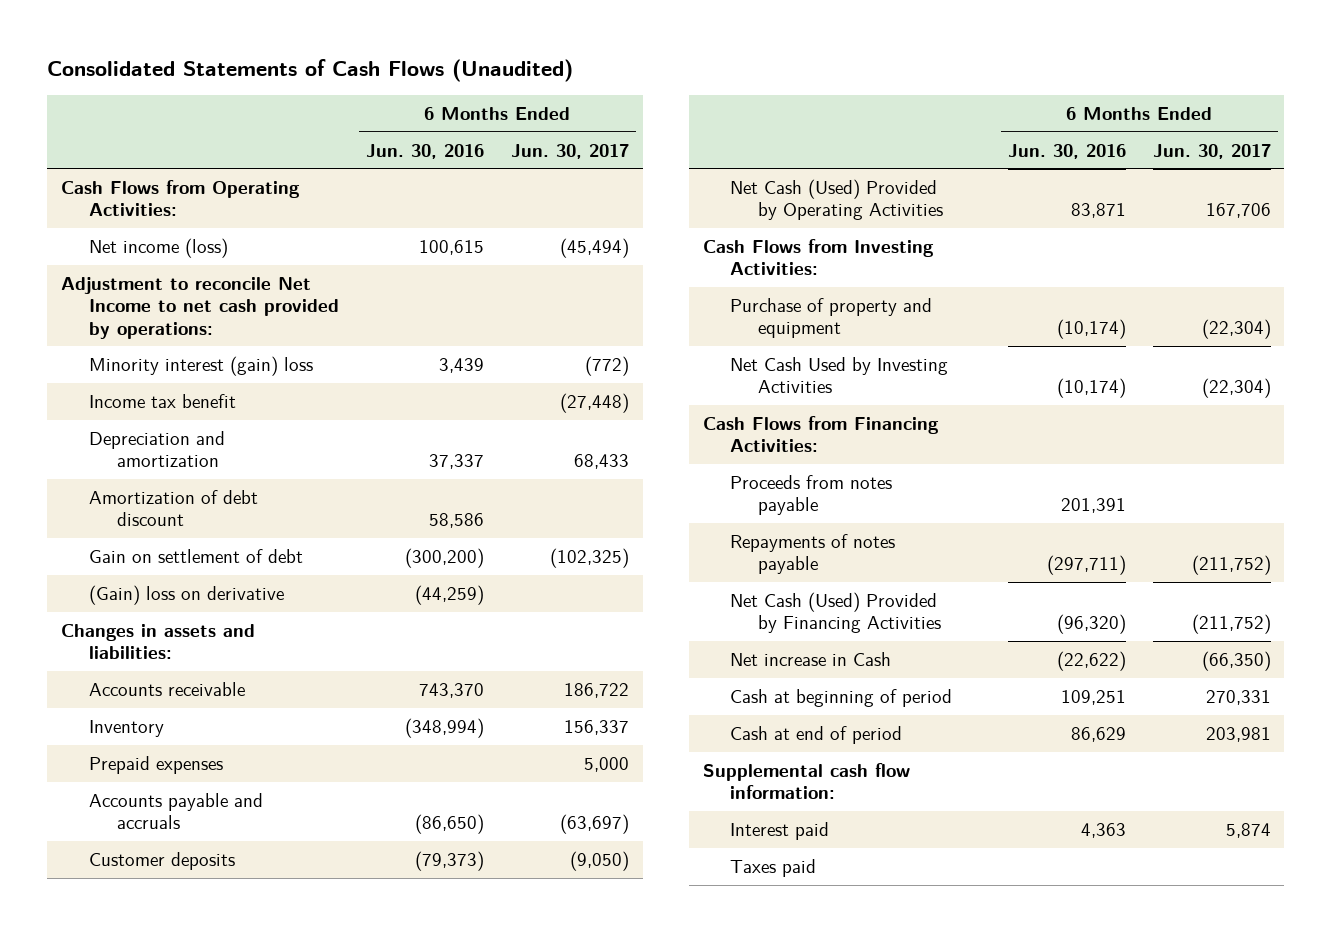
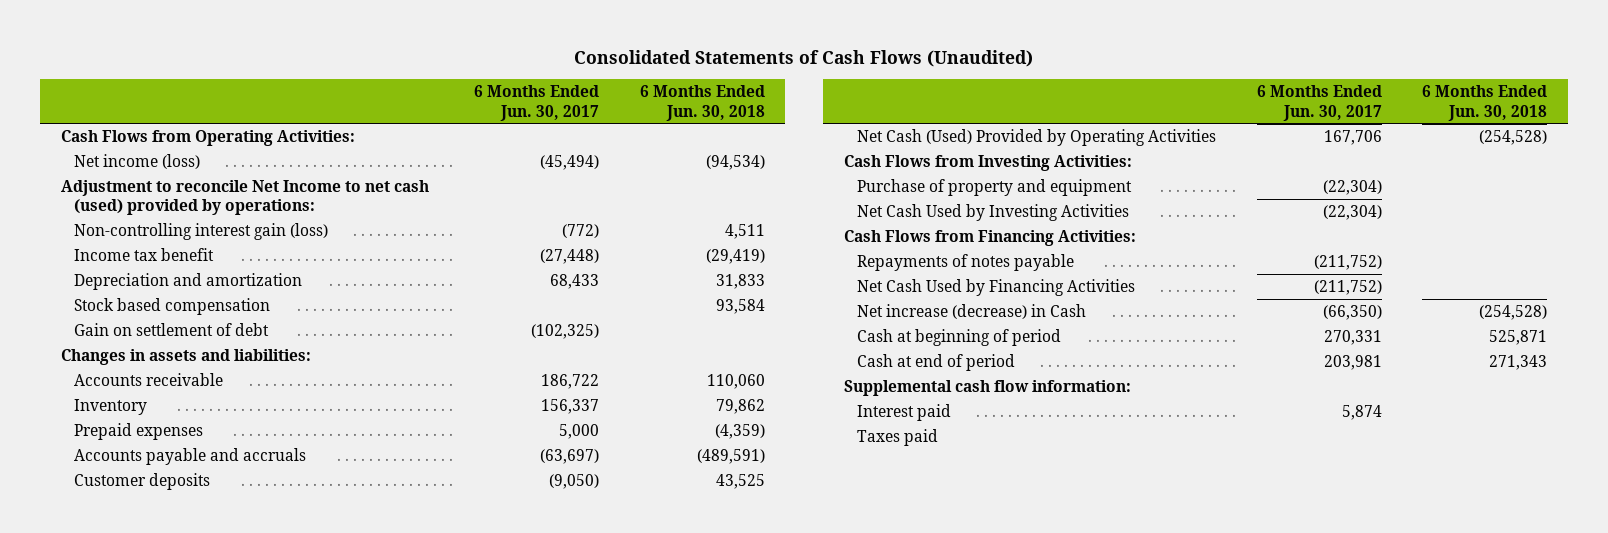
[365,143,484,159] Jun. 30, 2016 -> none
none -> [639,85,765,121] 6 Months Ended Jun. 30, 2018
[60,276,339,339] Adjustment to reconcile Net Income to net cash provided by operations: -> [60,179,429,216] Adjustment to reconcile Net Income to net cash (used) provided by operations:
[88,355,313,376] Minority interest (gain) loss -> [73,222,328,240] Non-controlling interest gain (loss)
[88,489,258,527] Amortization of debt discount -> none
none -> [73,297,270,315] Stock based compensation
[88,584,284,605] (Gain) loss on derivative -> none
[730,474,893,516] Proceeds from notes payable -> none
[730,591,942,634] Net Cash (Used) Provided by Financing Activities -> [856,278,1135,296] Net Cash Used by Financing Activities
[730,651,892,666] Net increase in Cash -> [856,303,1086,319] Net increase (decrease) in Cash

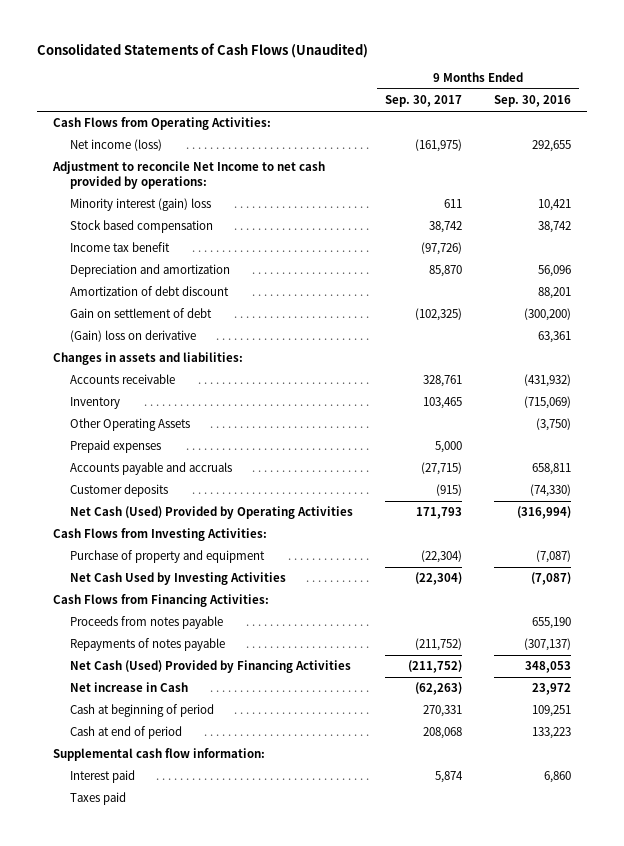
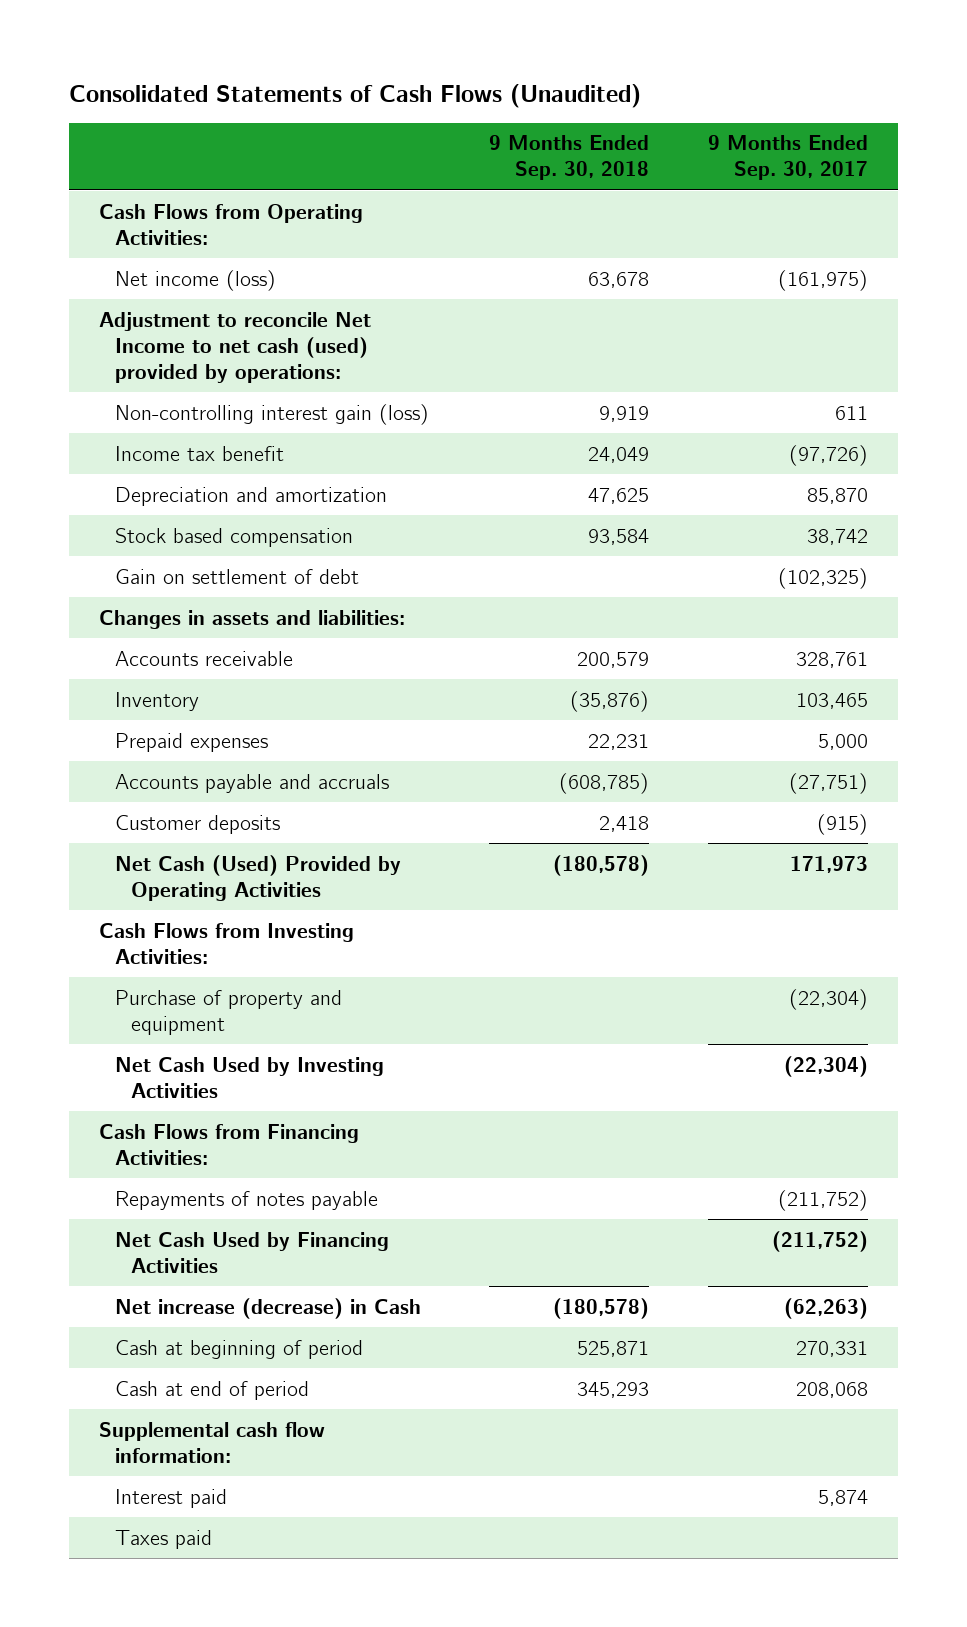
[493,95,571,108] Sep. 30, 2016 -> none
none -> [488,135,649,181] 9 Months Ended Sep. 30, 2018
[52,161,326,189] Adjustment to reconcile Net Income to net cash provided by operations: -> [98,311,371,383] Adjustment to reconcile Net Income to net cash (used) provided by operations:
[69,198,211,212] Minority interest (gain) loss -> [114,403,429,425] Non-controlling interest gain (loss)
[69,286,229,297] Amortization of debt discount -> none
[69,220,213,234] Stock based compensation -> [114,527,353,547] Stock based compensation
[69,330,196,343] (Gain) loss on derivative -> none
[69,418,190,432] Other Operating Assets -> none
[420,462,462,476] (27,715) -> [789,772,869,794] (27,751)
[415,507,462,520] 171,793 -> [790,855,869,873] 171,973
[69,616,223,630] Proceeds from notes payable -> none
[69,660,351,674] Net Cash (Used) Provided by Financing Activities -> [114,1231,389,1273] Net Cash Used by Financing Activities
[69,682,188,693] Net increase in Cash -> [114,1297,421,1319] Net increase (decrease) in Cash

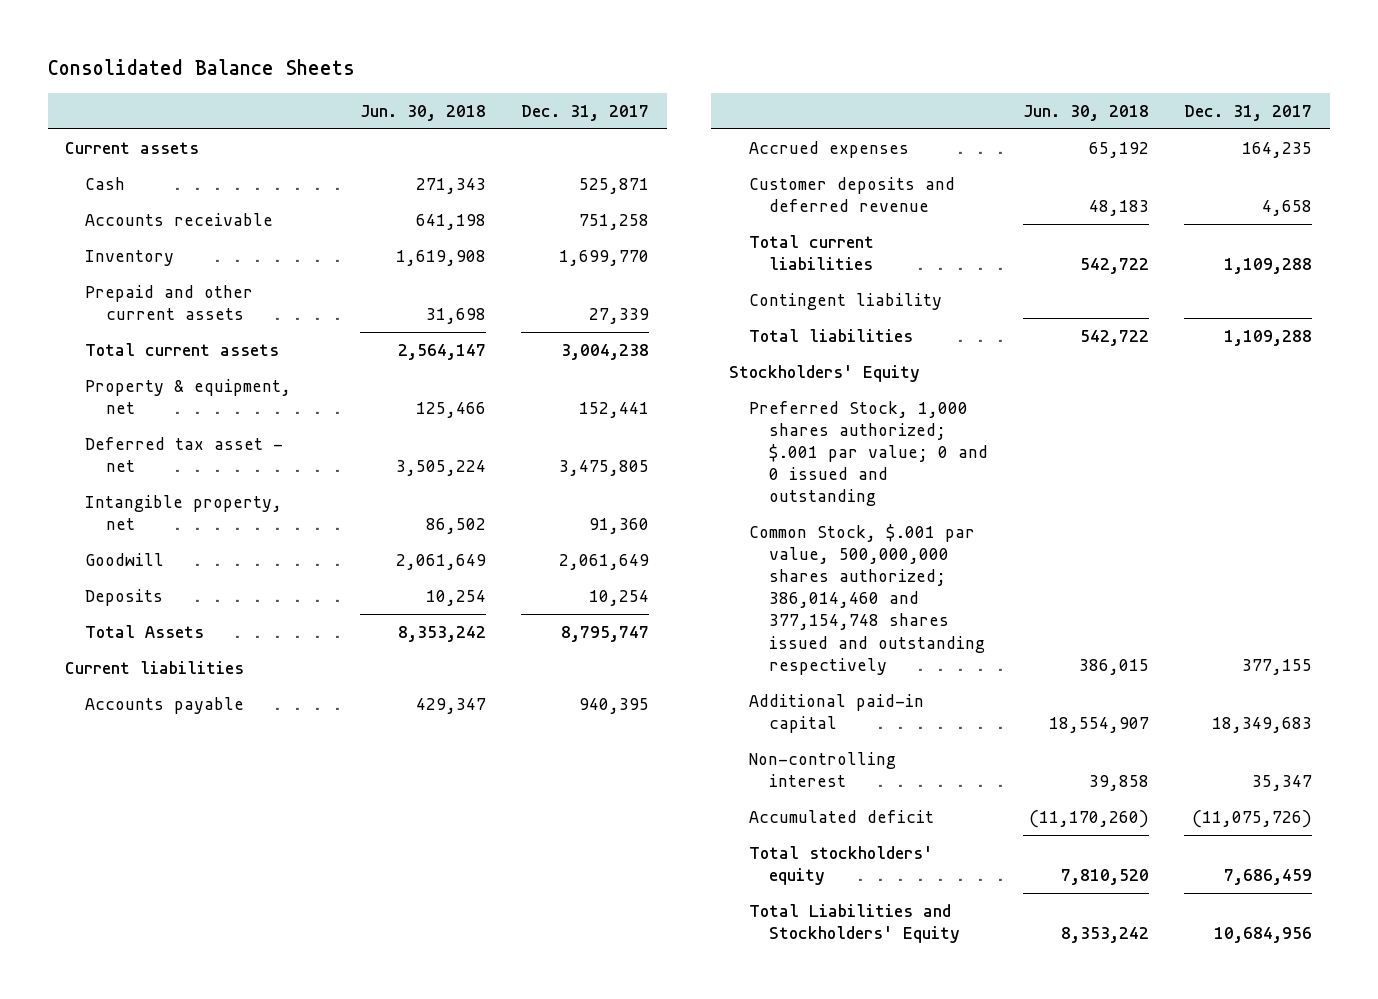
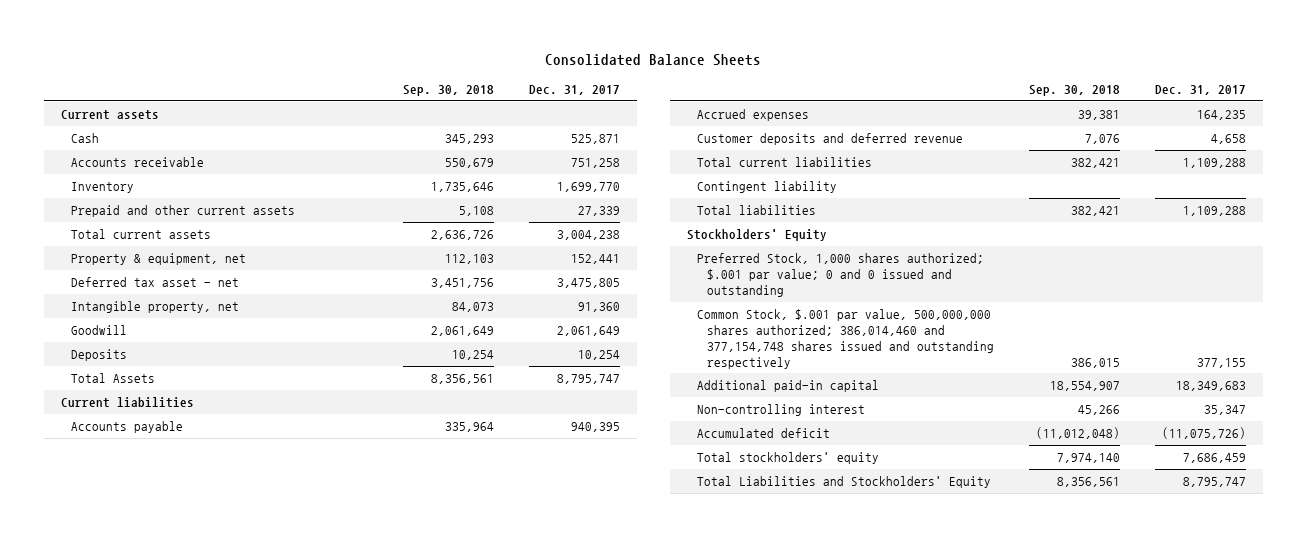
[359,104,486,121] Jun. 30, 2018 -> none
none -> [402,85,494,97] Sep. 30, 2018
[1214,927,1313,944] 10,684,956 -> [1182,477,1246,488] 8,795,747

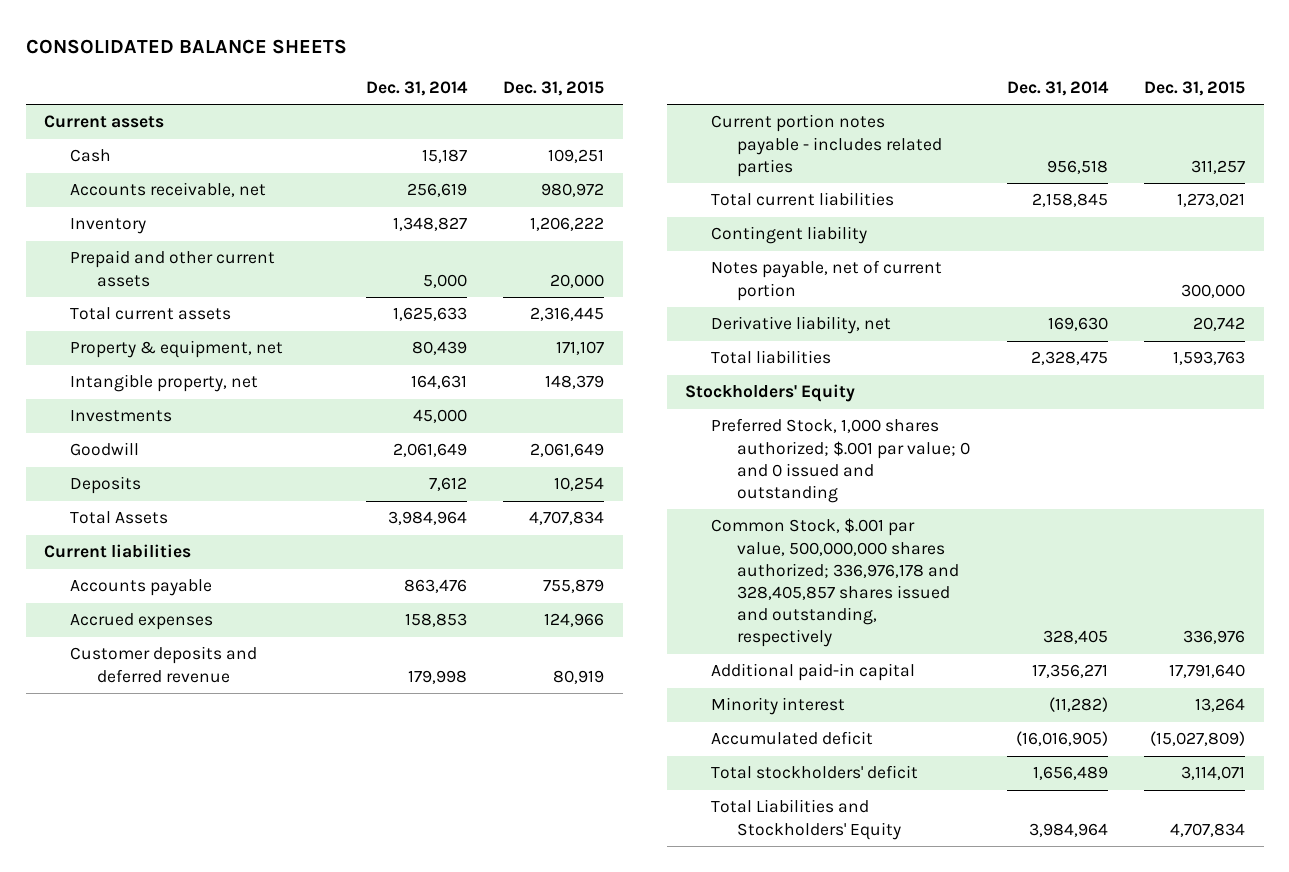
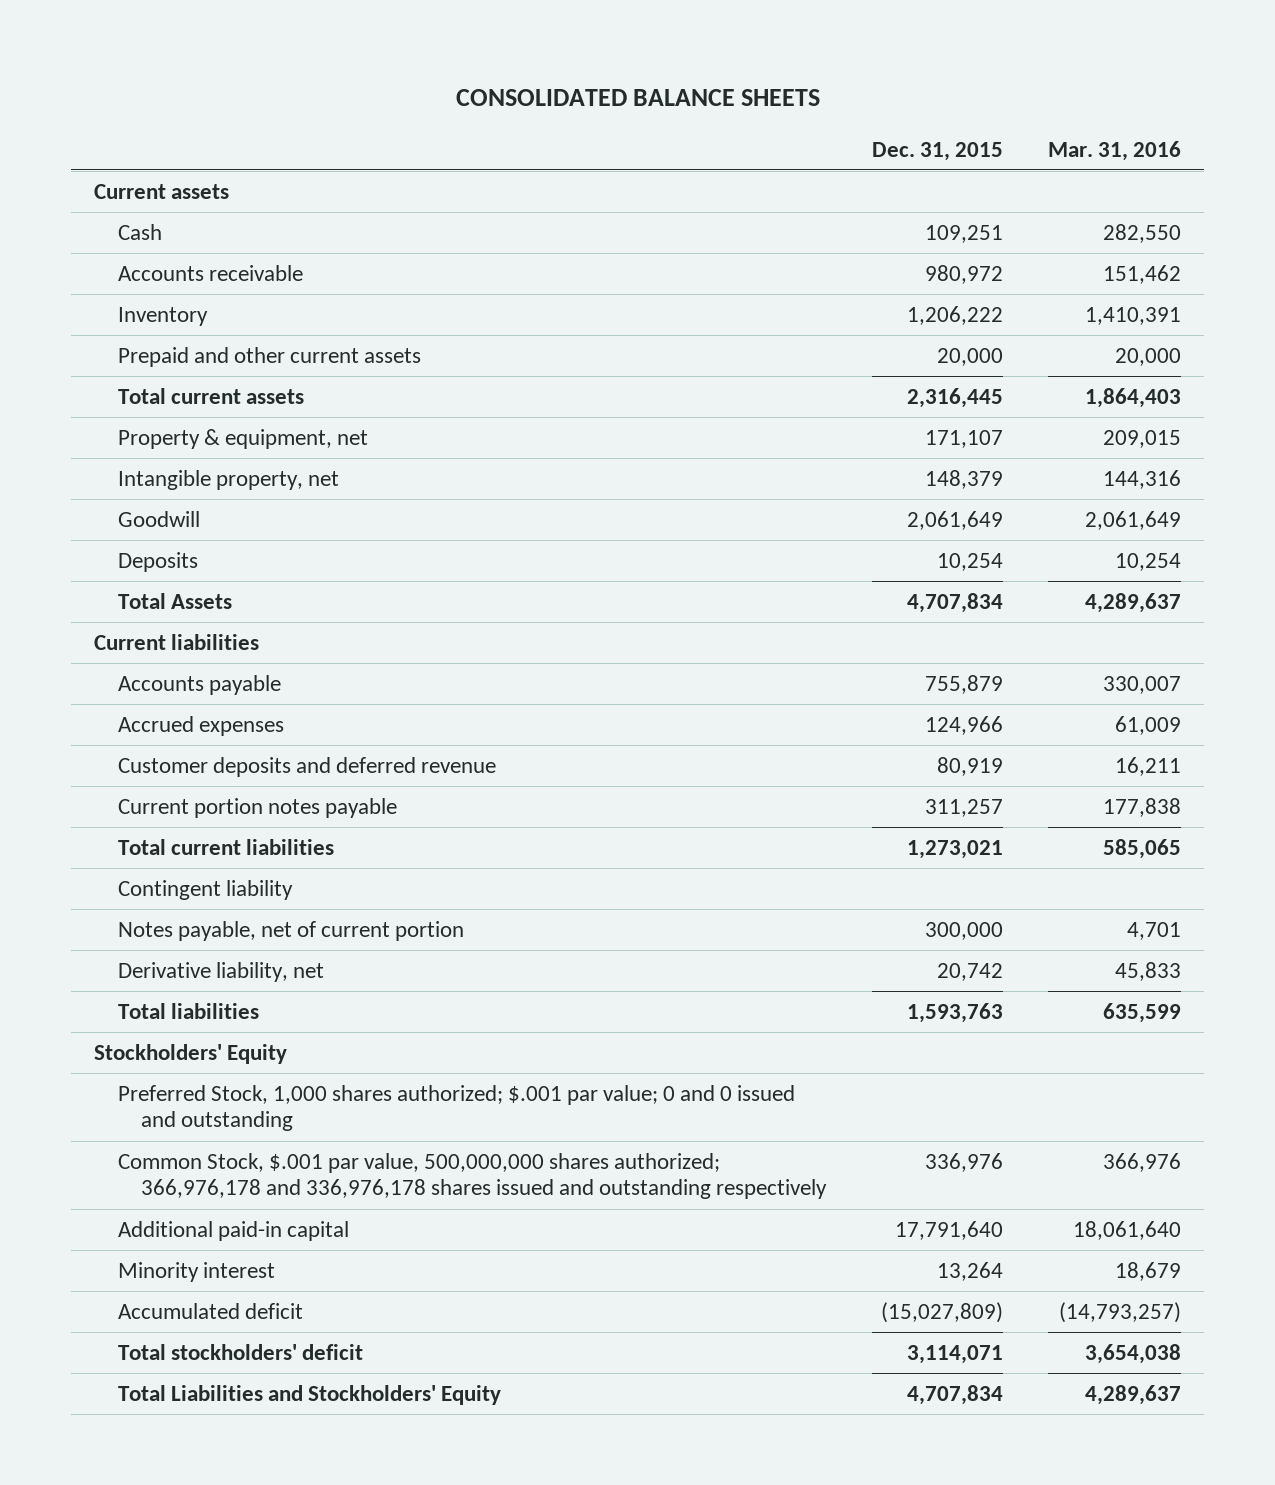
[366,80,469,96] Dec. 31, 2014 -> none
none -> [1048,140,1182,161] Mar. 31, 2016
[70,182,267,198] Accounts receivable, net -> [117,264,303,281] Accounts receivable
[70,410,173,423] Investments -> none
[711,114,943,177] Current portion notes payable - includes related parties -> [117,797,397,818] Current portion notes payable
[711,518,960,648] Common Stock, $.001 par value, 500,000,000 shares authorized; 336,976,178 and 328,405,857 shares issued and outstanding, respectively -> [117,1152,827,1200] Common Stock, $.001 par value, 500,000,000 shares authorized; 366,976,178 and 336,976,178 shares issued and outstanding respectively

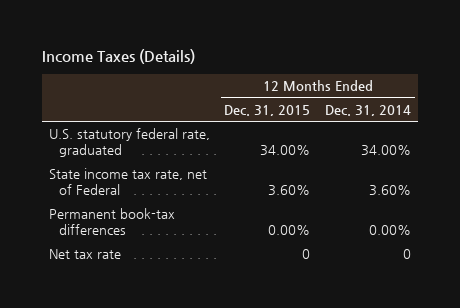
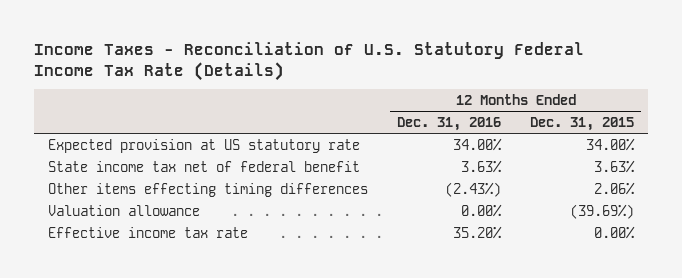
[41,49,195,65] Income Taxes (Details) -> [33,41,584,81] Income Taxes - Reconciliation of U.S. Statutory Federal Income Tax Rate (Details)
[325,104,412,116] Dec. 31, 2014 -> none
none -> [397,116,502,131] Dec. 31, 2016
[48,208,175,236] Permanent book-tax differences -> none
[48,249,121,260] Net tax rate -> none
[48,128,210,158] U.S. statutory federal rate, graduated -> [48,138,361,153] Expected provision at US statutory rate
[48,168,207,196] State income tax rate, net of Federal -> [48,160,361,172] State income tax net of federal benefit
[268,185,311,197] 3.60% -> [593,159,635,173] 3.63%
none -> [48,182,369,197] Other items effecting timing differences
none -> [48,204,201,216] Valuation allowance
none -> [48,226,249,238] Effective income tax rate

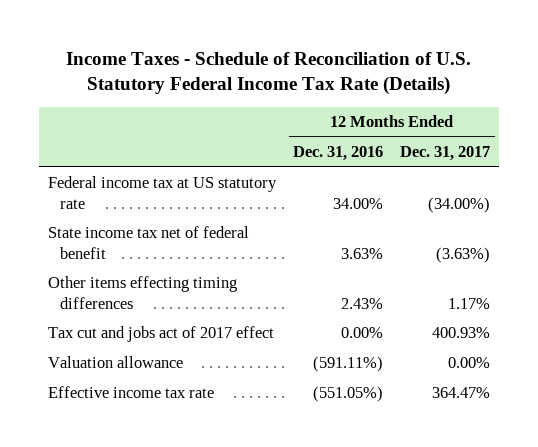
[33,41,584,81] Income Taxes - Reconciliation of U.S. Statutory Federal Income Tax Rate (Details) -> [66,51,472,96] Income Taxes - Schedule of Reconciliation of U.S. Statutory Federal Income Tax Rate (Details)
[529,116,634,131] Dec. 31, 2015 -> none
none -> [400,146,491,162] Dec. 31, 2017
[48,138,361,153] Expected provision at US statutory rate -> [48,176,278,209] Federal income tax at US statutory rate
[445,181,502,197] (2.43%) -> [341,297,384,309] 2.43%
none -> [48,326,275,343] Tax cut and jobs act of 2017 effect
[461,203,503,217] 0.00% -> [313,356,384,373] (591.11%)
[453,225,503,239] 35.20% -> [313,386,384,403] (551.05%)

